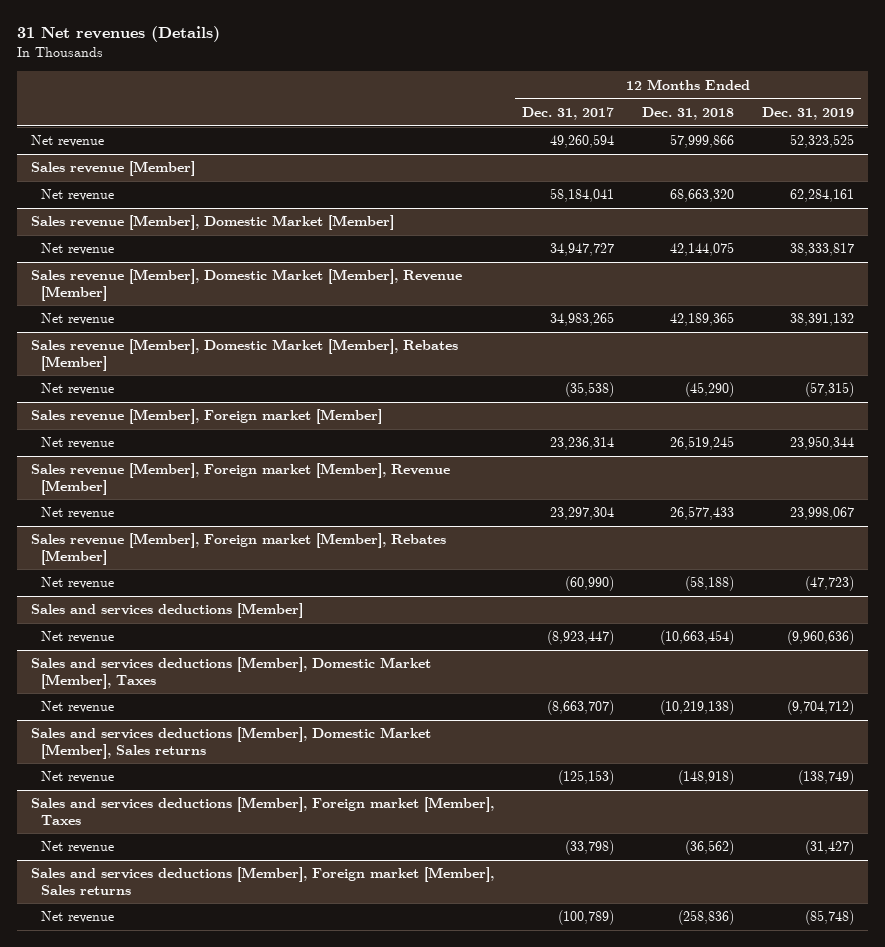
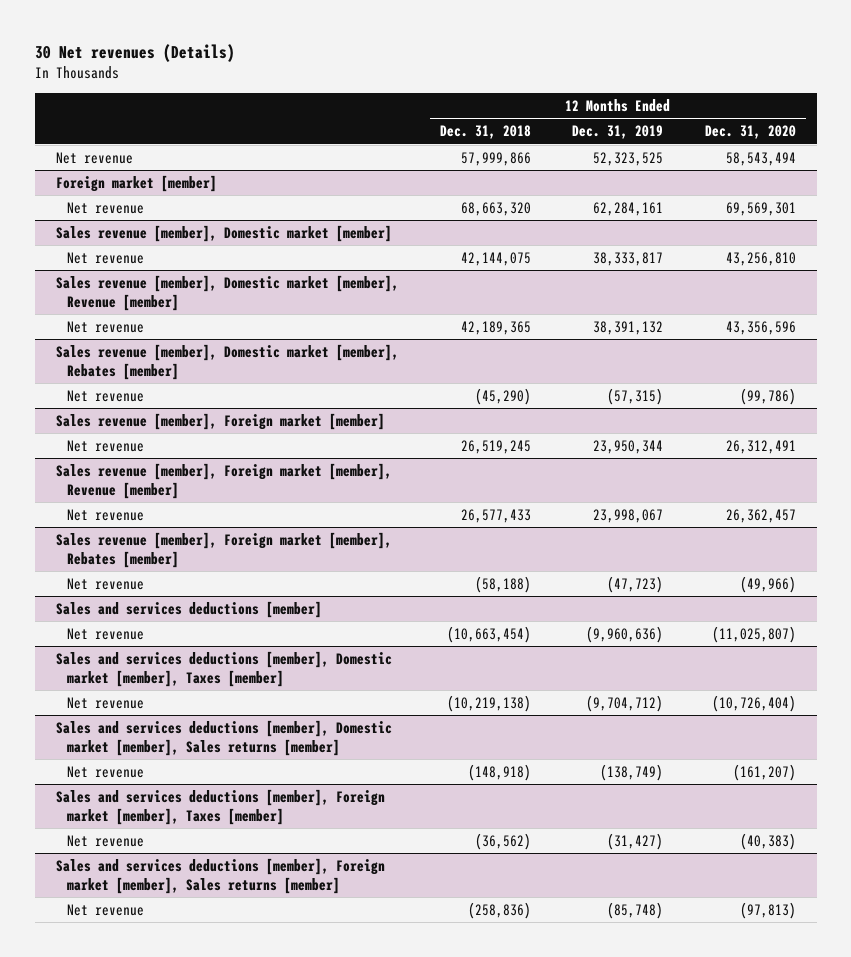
[16,26,220,43] 31 Net revenues (Details) -> [34,44,235,63] 30 Net revenues (Details)
[521,106,614,120] Dec. 31, 2017 -> none
none -> [704,125,796,140] Dec. 31, 2020
[30,161,195,177] Sales revenue [Member] -> none
none -> [55,174,217,192] Foreign market [member]
[30,215,394,231] Sales revenue [Member], Domestic Market [Member] -> [55,224,392,242] Sales revenue [member], Domestic market [member]
[30,269,462,301] Sales revenue [Member], Domestic Market [Member], Revenue [Member] -> [55,274,399,311] Sales revenue [member], Domestic market [member], Revenue [member]
[30,339,458,371] Sales revenue [Member], Domestic Market [Member], Rebates [Member] -> [55,343,399,380] Sales revenue [member], Domestic market [member], Rebates [member]
[30,409,382,425] Sales revenue [Member], Foreign market [Member] -> [55,412,385,430] Sales revenue [member], Foreign market [member]
[30,463,450,495] Sales revenue [Member], Foreign market [Member], Revenue [Member] -> [55,462,392,499] Sales revenue [member], Foreign market [member], Revenue [member]
[30,533,446,565] Sales revenue [Member], Foreign market [Member], Rebates [Member] -> [55,531,392,568] Sales revenue [member], Foreign market [member], Rebates [member]
[30,603,303,619] Sales and services deductions [Member] -> [55,600,322,618] Sales and services deductions [member]
[30,657,431,689] Sales and services deductions [Member], Domestic Market [Member], Taxes -> [55,650,392,687] Sales and services deductions [member], Domestic market [member], Taxes [member]
[30,727,431,759] Sales and services deductions [Member], Domestic Market [Member], Sales returns -> [55,719,392,756] Sales and services deductions [member], Domestic market [member], Sales returns [member]
[30,797,494,825] Sales and services deductions [Member], Foreign market [Member], Taxes -> [55,788,385,825] Sales and services deductions [member], Foreign market [member], Taxes [member]
[30,867,494,895] Sales and services deductions [Member], Foreign market [Member], Sales returns -> [55,857,385,894] Sales and services deductions [member], Foreign market [member], Sales returns [member]

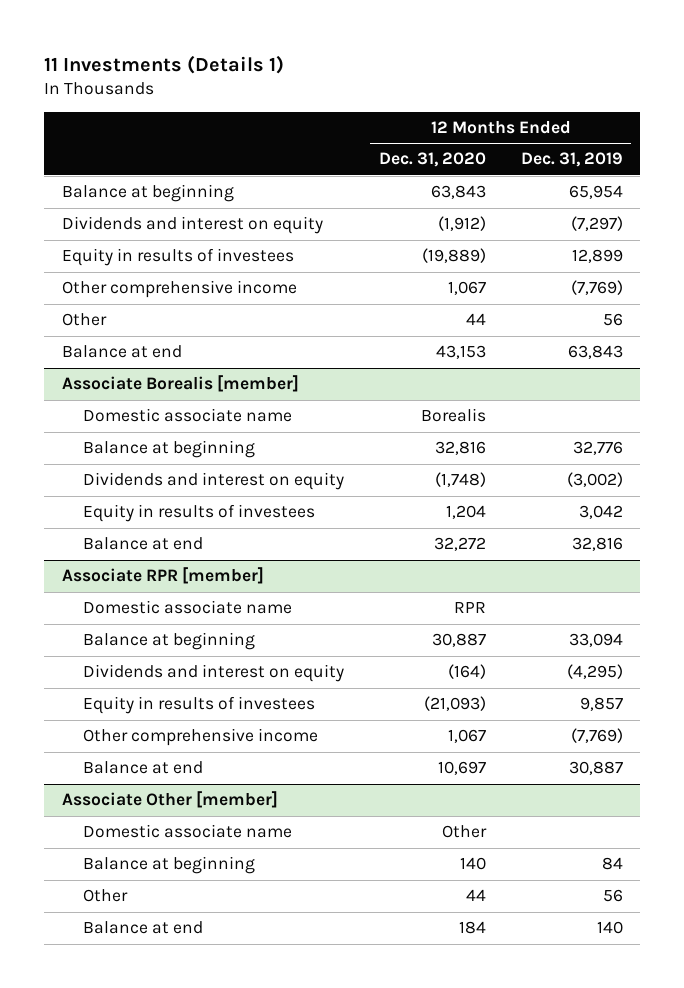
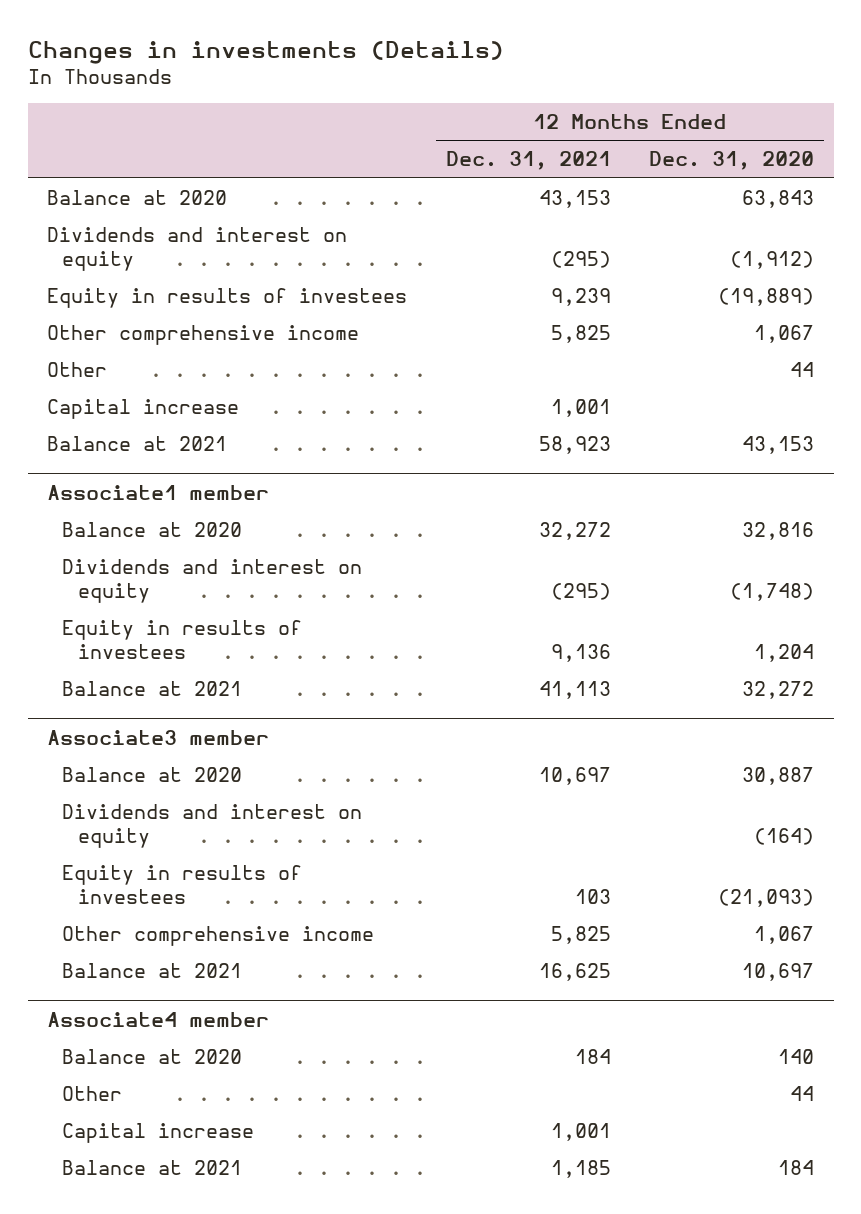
[44,55,285,75] 11 Investments (Details 1) -> [27,40,504,64] Changes in investments (Details)
[520,152,623,168] Dec. 31, 2019 -> none
none -> [445,151,611,171] Dec. 31, 2021
[61,184,234,203] Balance at beginning -> [46,190,227,206] Balance at 2020
[82,408,292,423] Domestic associate name -> none
none -> [46,399,239,420] Capital increase
[61,345,182,359] Balance at end -> [46,436,227,452] Balance at 2021
[61,375,299,393] Associate Borealis [member] -> [46,484,269,500] Associate1 member
[82,440,255,459] Balance at beginning -> [62,522,243,538] Balance at 2020
[82,600,292,615] Domestic associate name -> none
[82,537,203,551] Balance at end -> [62,681,243,697] Balance at 2021
[61,567,264,585] Associate RPR [member] -> [46,729,269,745] Associate3 member
[82,632,255,651] Balance at beginning -> [62,767,243,783] Balance at 2020
[82,824,292,839] Domestic associate name -> none
[82,761,203,775] Balance at end -> [62,963,243,979] Balance at 2021
[61,791,278,809] Associate Other [member] -> [46,1011,269,1027] Associate4 member
[82,856,255,875] Balance at beginning -> [62,1049,243,1065] Balance at 2020
none -> [62,1123,255,1144] Capital increase
[82,921,203,935] Balance at end -> [62,1160,243,1176] Balance at 2021

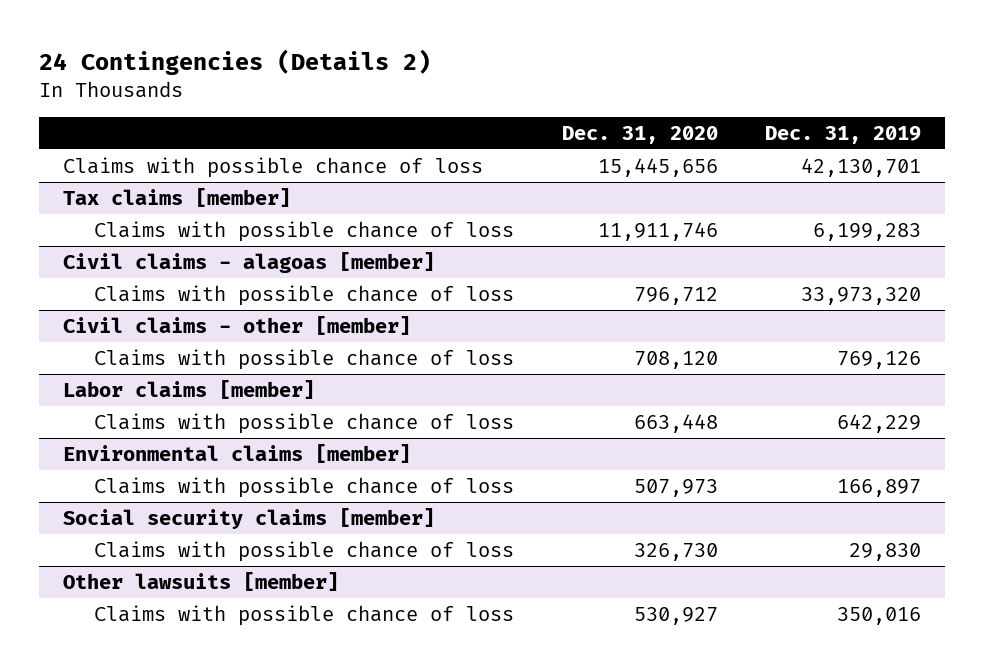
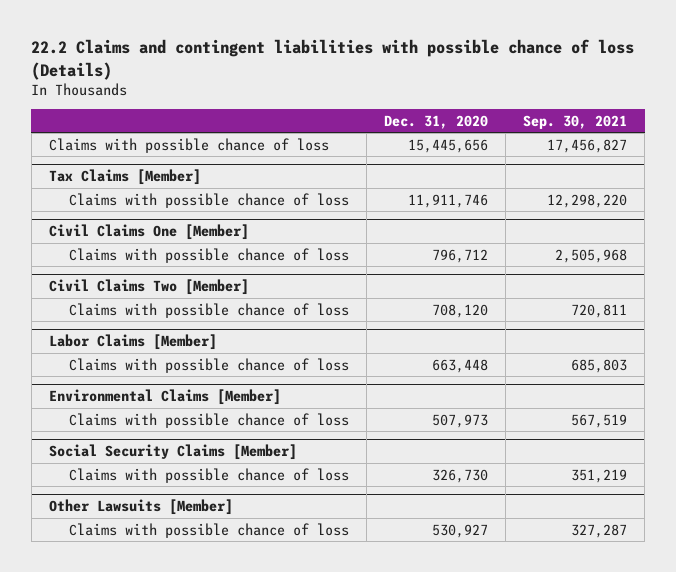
[39,49,432,76] 24 Contingencies (Details 2) -> [31,39,635,80] 22.2 Claims and contingent liabilities with possible chance of loss (Details)
[765,125,922,144] Dec. 31, 2019 -> none
none -> [523,114,628,129] Sep. 30, 2021
[62,187,291,207] Tax claims [member] -> [48,169,201,186] Tax Claims [Member]
[62,251,435,273] Civil claims - alagoas [member] -> [48,224,249,241] Civil Claims One [Member]
[62,315,411,335] Civil claims - other [member] -> [48,279,249,296] Civil Claims Two [Member]
[62,379,315,399] Labor claims [member] -> [48,334,217,351] Labor Claims [Member]
[62,443,411,463] Environmental claims [member] -> [48,389,281,406] Environmental Claims [Member]
[62,507,435,529] Social security claims [member] -> [48,444,297,461] Social Security Claims [Member]
[62,571,339,591] Other lawsuits [member] -> [48,499,233,516] Other Lawsuits [Member]

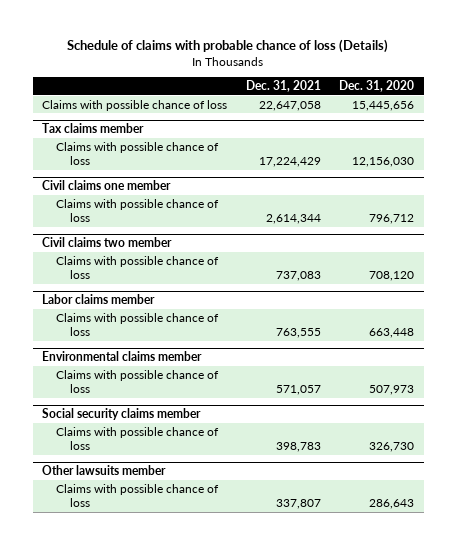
[31,39,635,80] 22.2 Claims and contingent liabilities with possible chance of loss (Details) -> [67,39,389,54] Schedule of claims with probable chance of loss (Details)
[523,114,628,129] Sep. 30, 2021 -> none
none -> [245,80,321,93] Dec. 31, 2021
[48,169,201,186] Tax Claims [Member] -> [41,123,144,134] Tax claims member
[408,193,489,208] 11,911,746 -> [352,157,415,168] 12,156,030
[48,224,249,241] Civil Claims One [Member] -> [41,180,171,191] Civil claims one member
[48,279,249,296] Civil Claims Two [Member] -> [41,237,172,248] Civil claims two member
[48,334,217,351] Labor Claims [Member] -> [41,294,155,305] Labor claims member
[48,389,281,406] Environmental Claims [Member] -> [41,351,202,362] Environmental claims member
[48,444,297,461] Social Security Claims [Member] -> [41,408,201,421] Social security claims member
[48,499,233,516] Other Lawsuits [Member] -> [41,465,166,476] Other lawsuits member
[432,523,489,538] 530,927 -> [369,499,415,510] 286,643

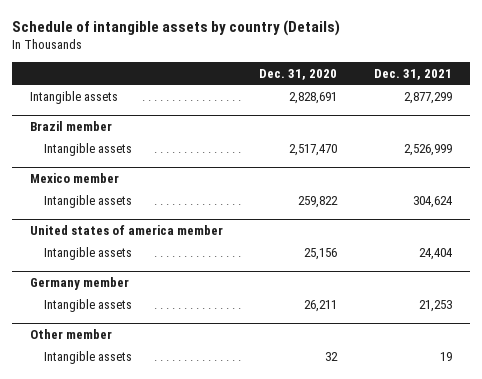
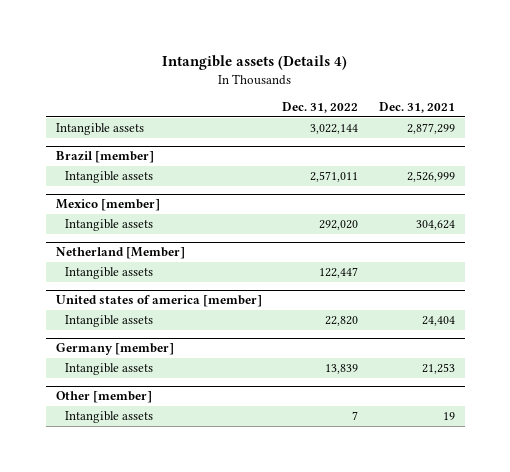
[11,19,340,36] Schedule of intangible assets by country (Details) -> [162,54,348,70] Intangible assets (Details 4)
[259,68,338,80] Dec. 31, 2020 -> none
none -> [282,101,359,113] Dec. 31, 2022
[29,120,112,131] Brazil member -> [55,151,154,164] Brazil [member]
[29,172,119,183] Mexico member -> [55,199,160,212] Mexico [member]
none -> [55,247,185,260] Netherland [Member]
none -> [65,267,154,280] Intangible assets
[29,224,223,235] United states of america member -> [55,295,262,308] United states of america [member]
[29,276,129,290] Germany member -> [55,343,174,356] Germany [member]
[29,328,112,339] Other member -> [55,391,152,404] Other [member]

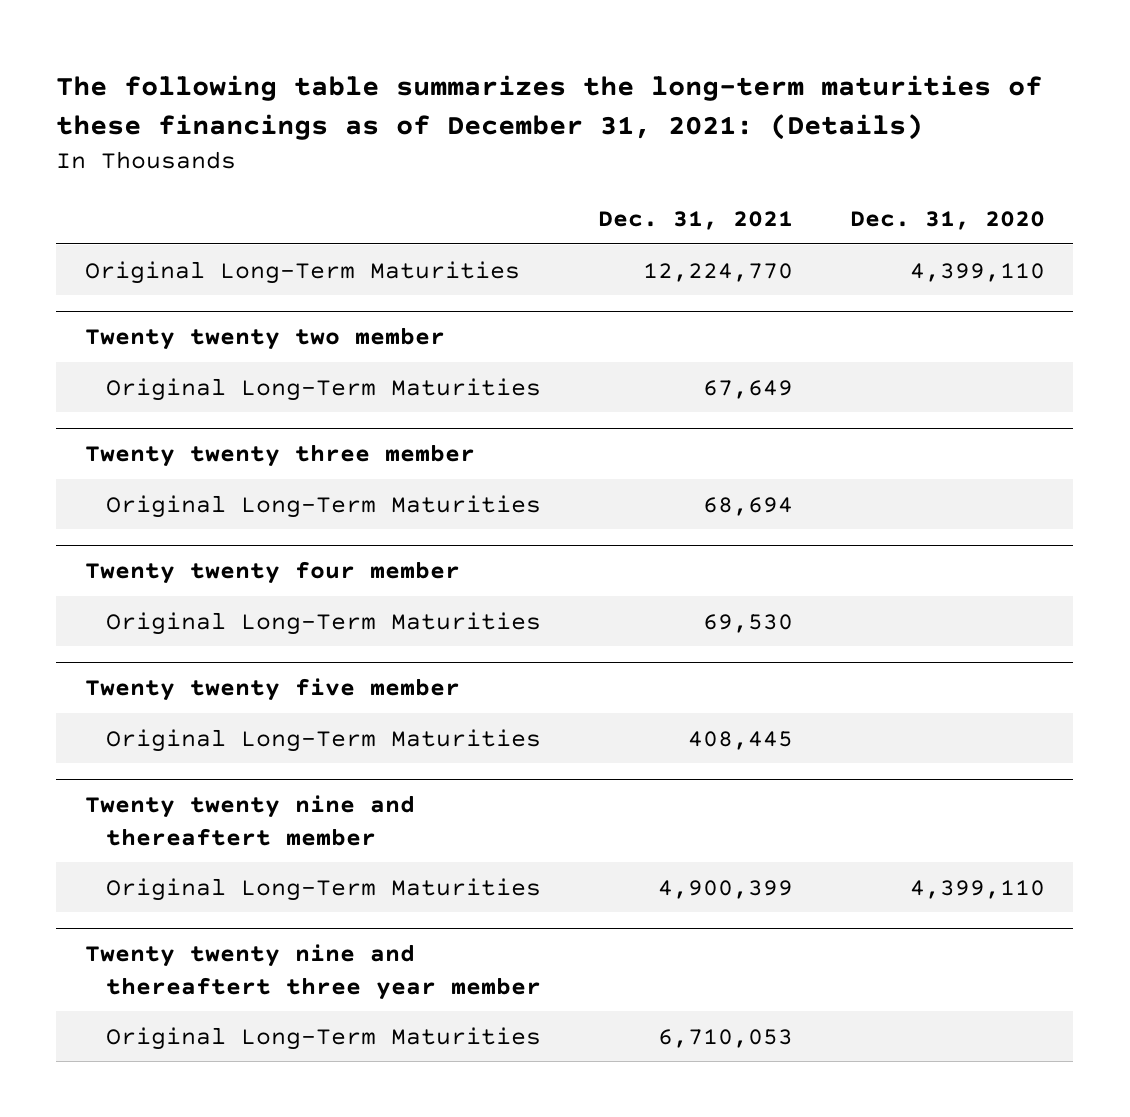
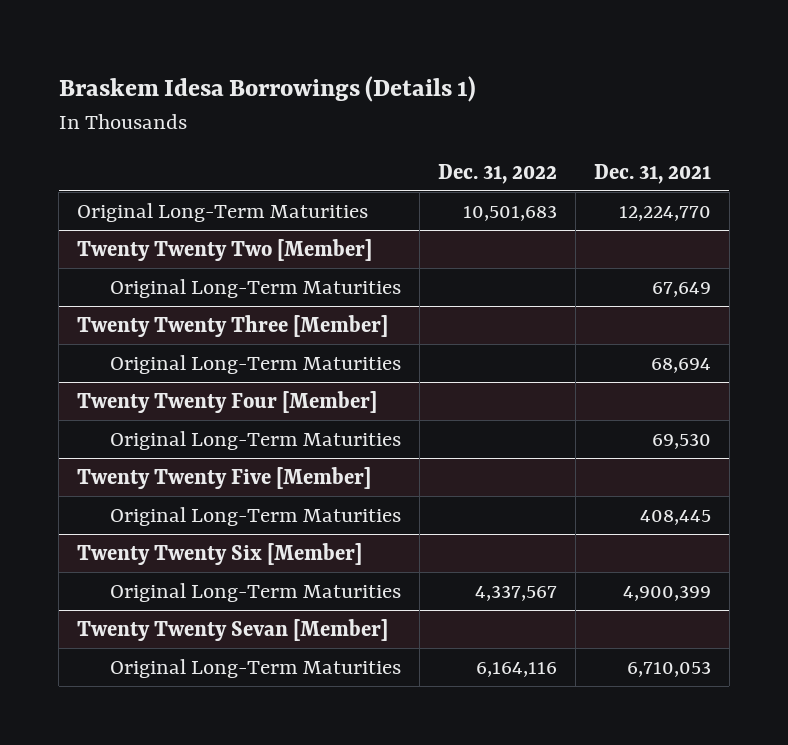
[56,75,1043,141] The following table summarizes the long-term maturities of these financings as of December 31, 2021: (Details) -> [58,76,476,103] Braskem Idesa Borrowings (Details 1)
[849,211,1045,231] Dec. 31, 2020 -> none
none -> [437,163,557,184] Dec. 31, 2022
[84,326,445,350] Twenty twenty two member -> [77,238,373,261] Twenty Twenty Two [Member]
[84,443,475,467] Twenty twenty three member -> [77,314,389,337] Twenty Twenty Three [Member]
[84,560,460,584] Twenty twenty four member -> [77,390,378,413] Twenty Twenty Four [Member]
[84,677,460,701] Twenty twenty five member -> [77,466,372,489] Twenty Twenty Five [Member]
[84,794,415,846] Twenty twenty nine and thereaftert member -> none
none -> [77,542,363,565] Twenty Twenty Six [Member]
[84,943,541,1000] Twenty twenty nine and thereaftert three year member -> none
none -> [77,618,389,641] Twenty Twenty Sevan [Member]

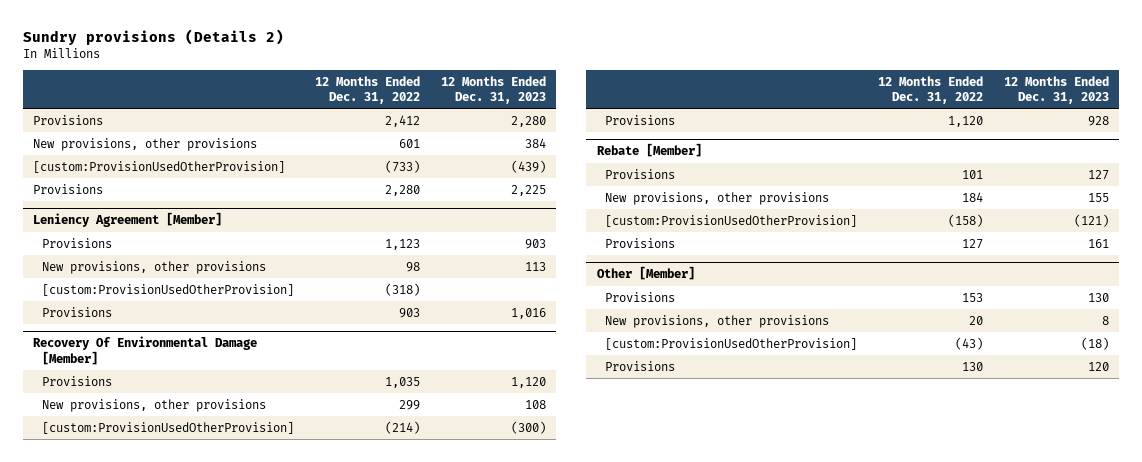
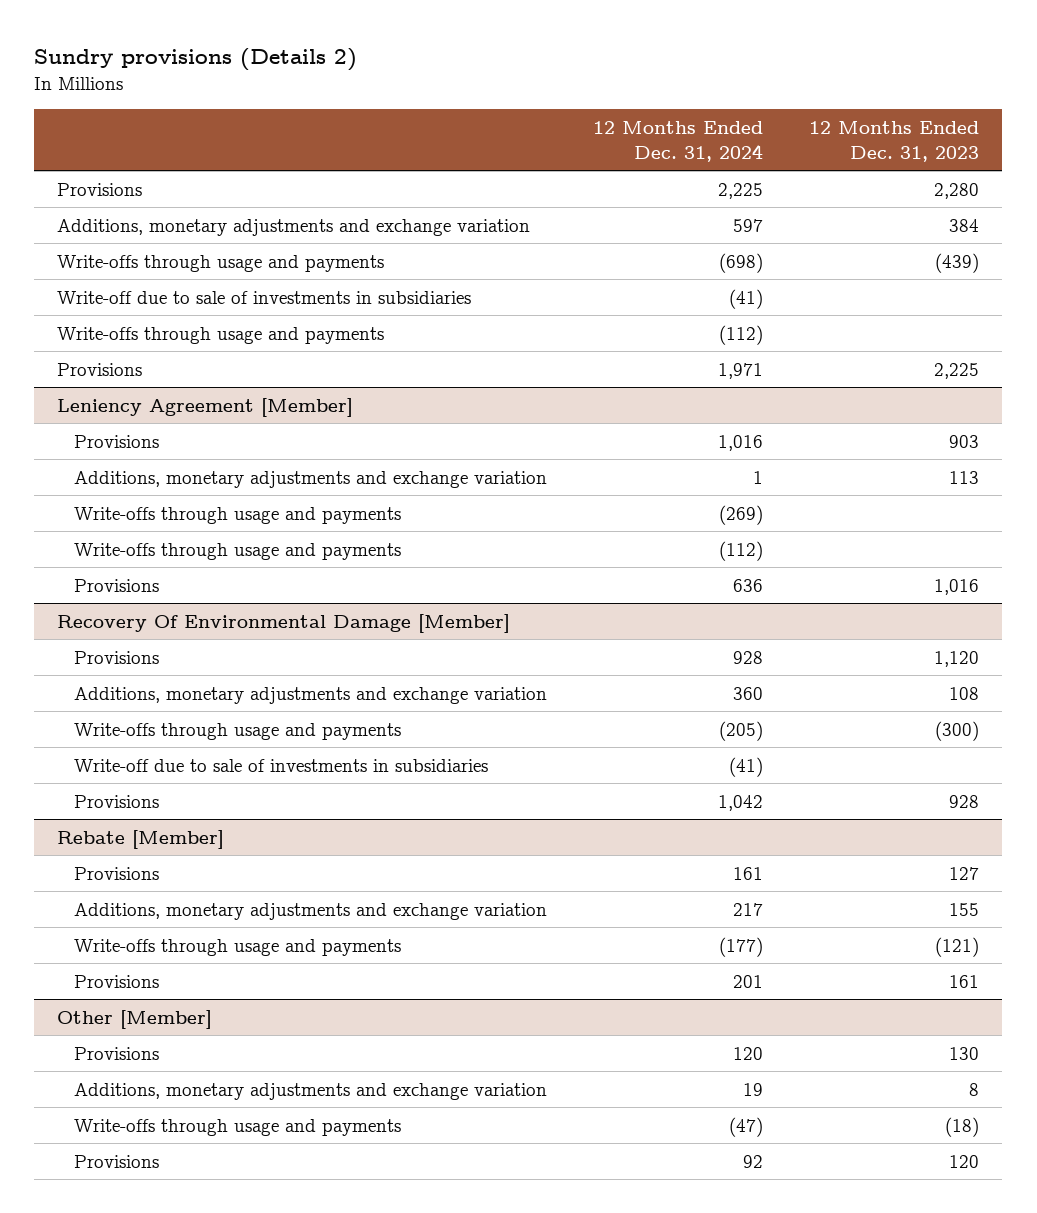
[314,75,420,104] 12 Months Ended Dec. 31, 2022 -> none
none -> [593,120,764,162] 12 Months Ended Dec. 31, 2024
[33,137,258,151] New provisions, other provisions -> [57,218,531,236] Additions, monetary adjustments and exchange variation
[33,160,286,173] [custom:ProvisionUsedOtherProvision] -> [57,254,385,272] Write-offs through usage and payments
none -> [57,290,472,304] Write-off due to sale of investments in subsidiaries
none -> [57,326,385,344] Write-offs through usage and payments
[41,260,266,274] New provisions, other provisions -> [74,470,548,488] Additions, monetary adjustments and exchange variation
[41,283,294,296] [custom:ProvisionUsedOtherProvision] -> [74,506,402,524] Write-offs through usage and payments
none -> [74,542,402,560] Write-offs through usage and payments
[41,398,266,412] New provisions, other provisions -> [74,686,548,704] Additions, monetary adjustments and exchange variation
[41,421,294,434] [custom:ProvisionUsedOtherProvision] -> [74,722,402,740] Write-offs through usage and payments
none -> [74,758,489,772] Write-off due to sale of investments in subsidiaries
[605,191,830,205] New provisions, other provisions -> [74,902,548,920] Additions, monetary adjustments and exchange variation
[605,214,858,227] [custom:ProvisionUsedOtherProvision] -> [74,938,402,956] Write-offs through usage and payments
[605,314,830,328] New provisions, other provisions -> [74,1082,548,1100] Additions, monetary adjustments and exchange variation
[605,337,858,350] [custom:ProvisionUsedOtherProvision] -> [74,1118,402,1136] Write-offs through usage and payments

